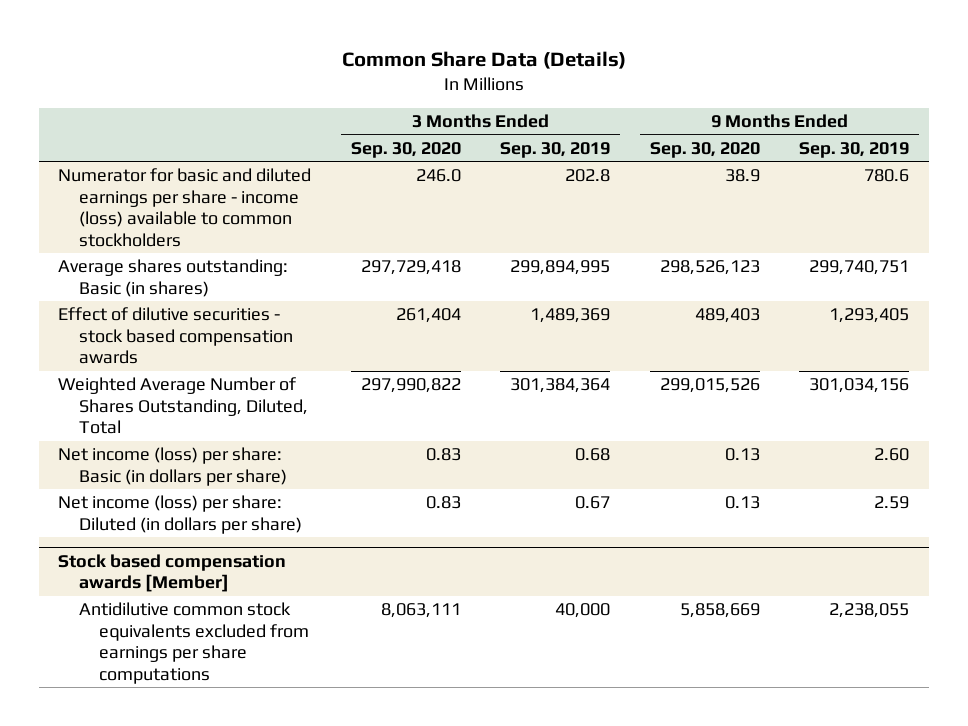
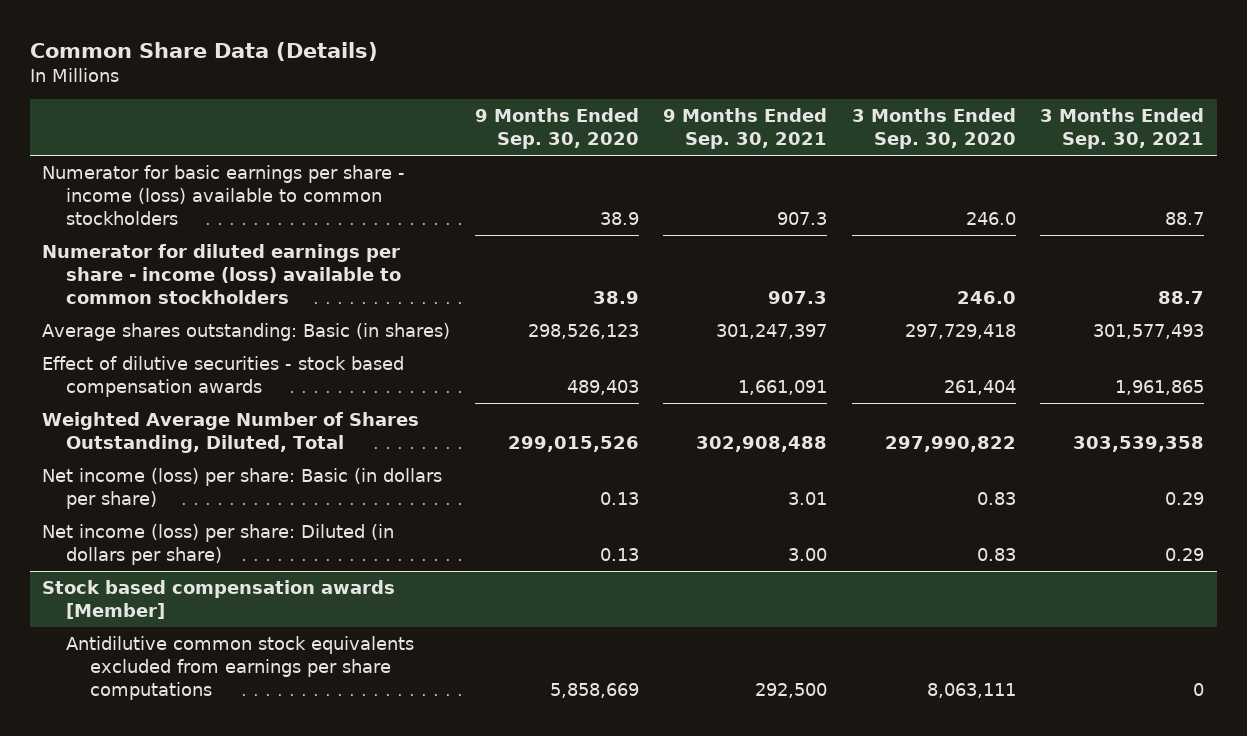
[500,141,611,158] Sep. 30, 2019 -> none
[799,141,910,158] Sep. 30, 2019 -> none
none -> [663,108,828,150] 9 Months Ended Sep. 30, 2021
none -> [1040,108,1205,150] 3 Months Ended Sep. 30, 2021
[58,168,312,247] Numerator for basic and diluted earnings per share - income (loss) available to common stockholders -> [42,165,406,225] Numerator for basic earnings per share - income (loss) available to common stockholders
none -> [42,244,402,304] Numerator for diluted earnings per share - income (loss) available to common stockholders

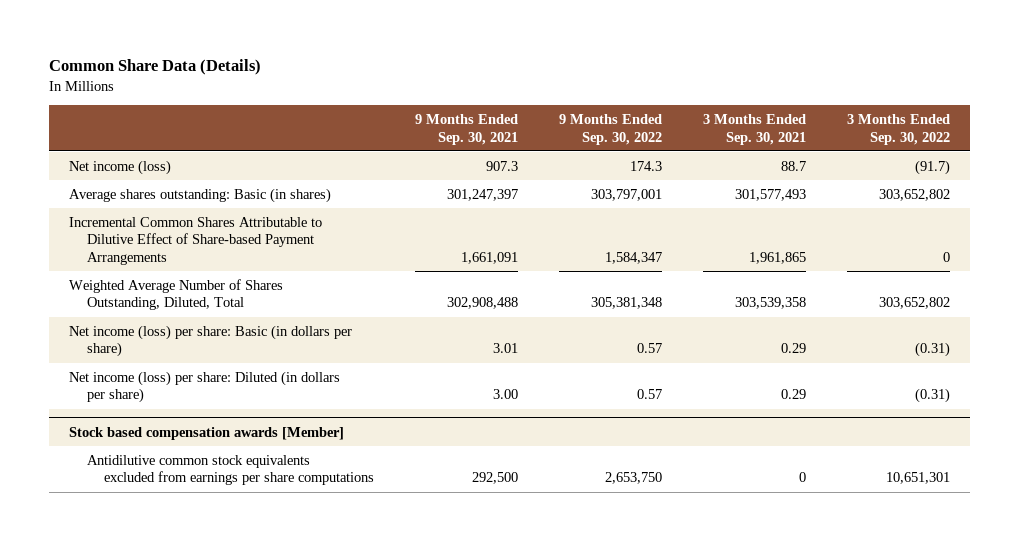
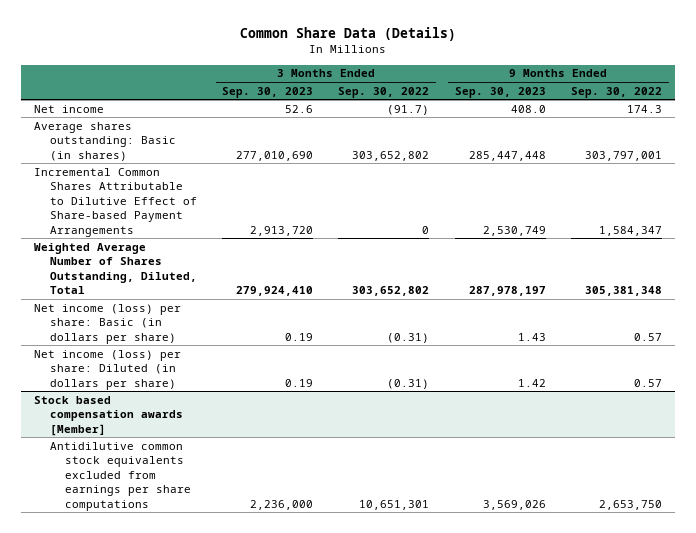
[415,113,519,145] 9 Months Ended Sep. 30, 2021 -> none
[702,113,806,145] 3 Months Ended Sep. 30, 2021 -> none
none -> [221,86,313,98] Sep. 30, 2023
none -> [454,86,546,98] Sep. 30, 2023
[69,159,172,175] Net income (loss) -> [33,104,104,113] Net income

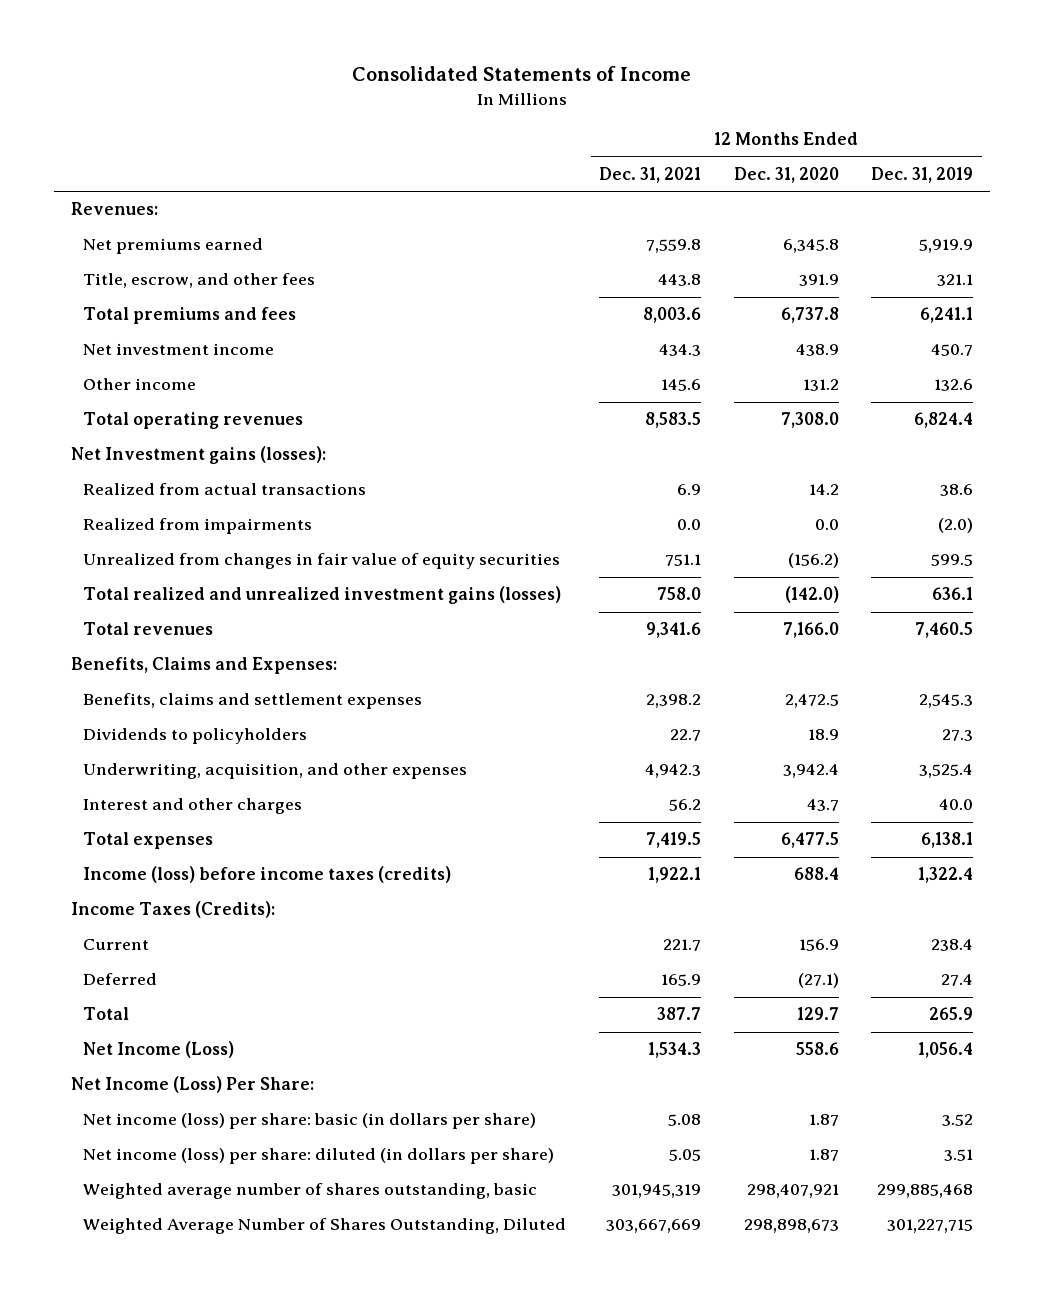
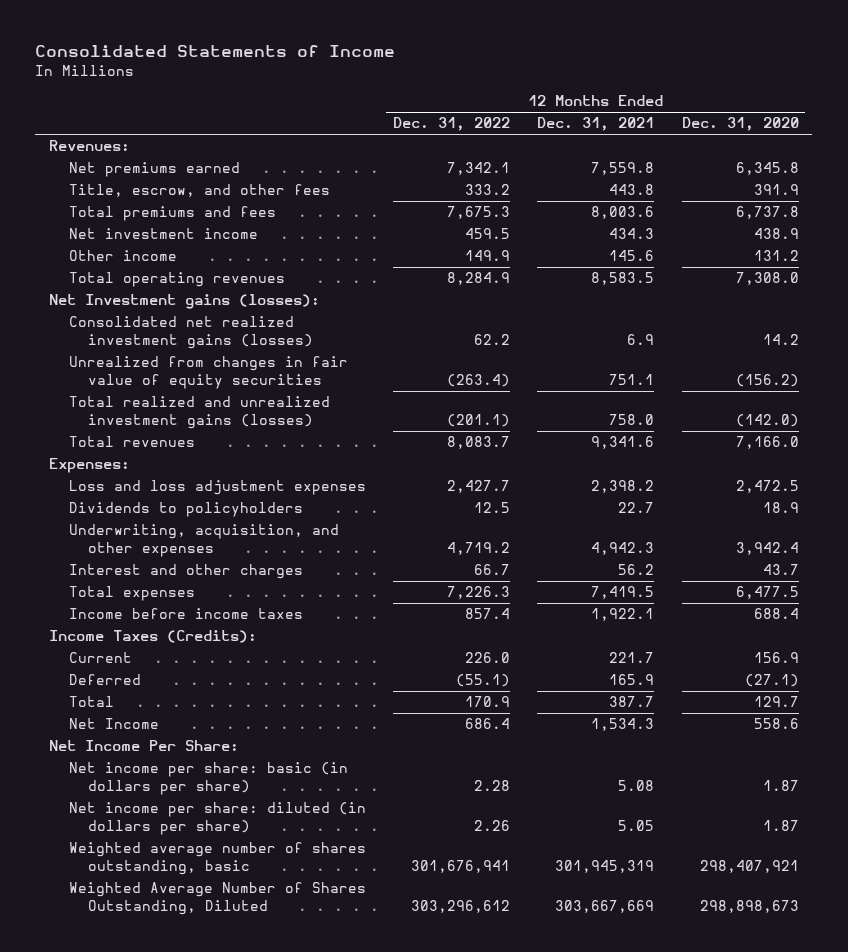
[871,167,974,184] Dec. 31, 2019 -> none
none -> [392,117,510,132] Dec. 31, 2022
[83,518,313,535] Realized from impairments -> none
[83,483,367,496] Realized from actual transactions -> [68,316,314,350] Consolidated net realized investment gains (losses)
[70,657,337,675] Benefits, Claims and Expenses: -> [49,458,131,474] Expenses:
[83,693,423,710] Benefits, claims and settlement expenses -> [68,480,366,496] Loss and loss adjustment expenses
[83,866,452,884] Income (loss) before income taxes (credits) -> [68,608,303,620] Income before income taxes
[83,1041,235,1059] Net Income (Loss) -> [68,718,159,730] Net Income
[70,1076,314,1094] Net Income (Loss) Per Share: -> [49,740,240,752] Net Income Per Share:
[83,1113,537,1130] Net income (loss) per share: basic (in dollars per share) -> [68,762,348,796] Net income per share: basic (in dollars per share)
[83,1148,555,1165] Net income (loss) per share: diluted (in dollars per share) -> [68,802,366,836] Net income per share: diluted (in dollars per share)

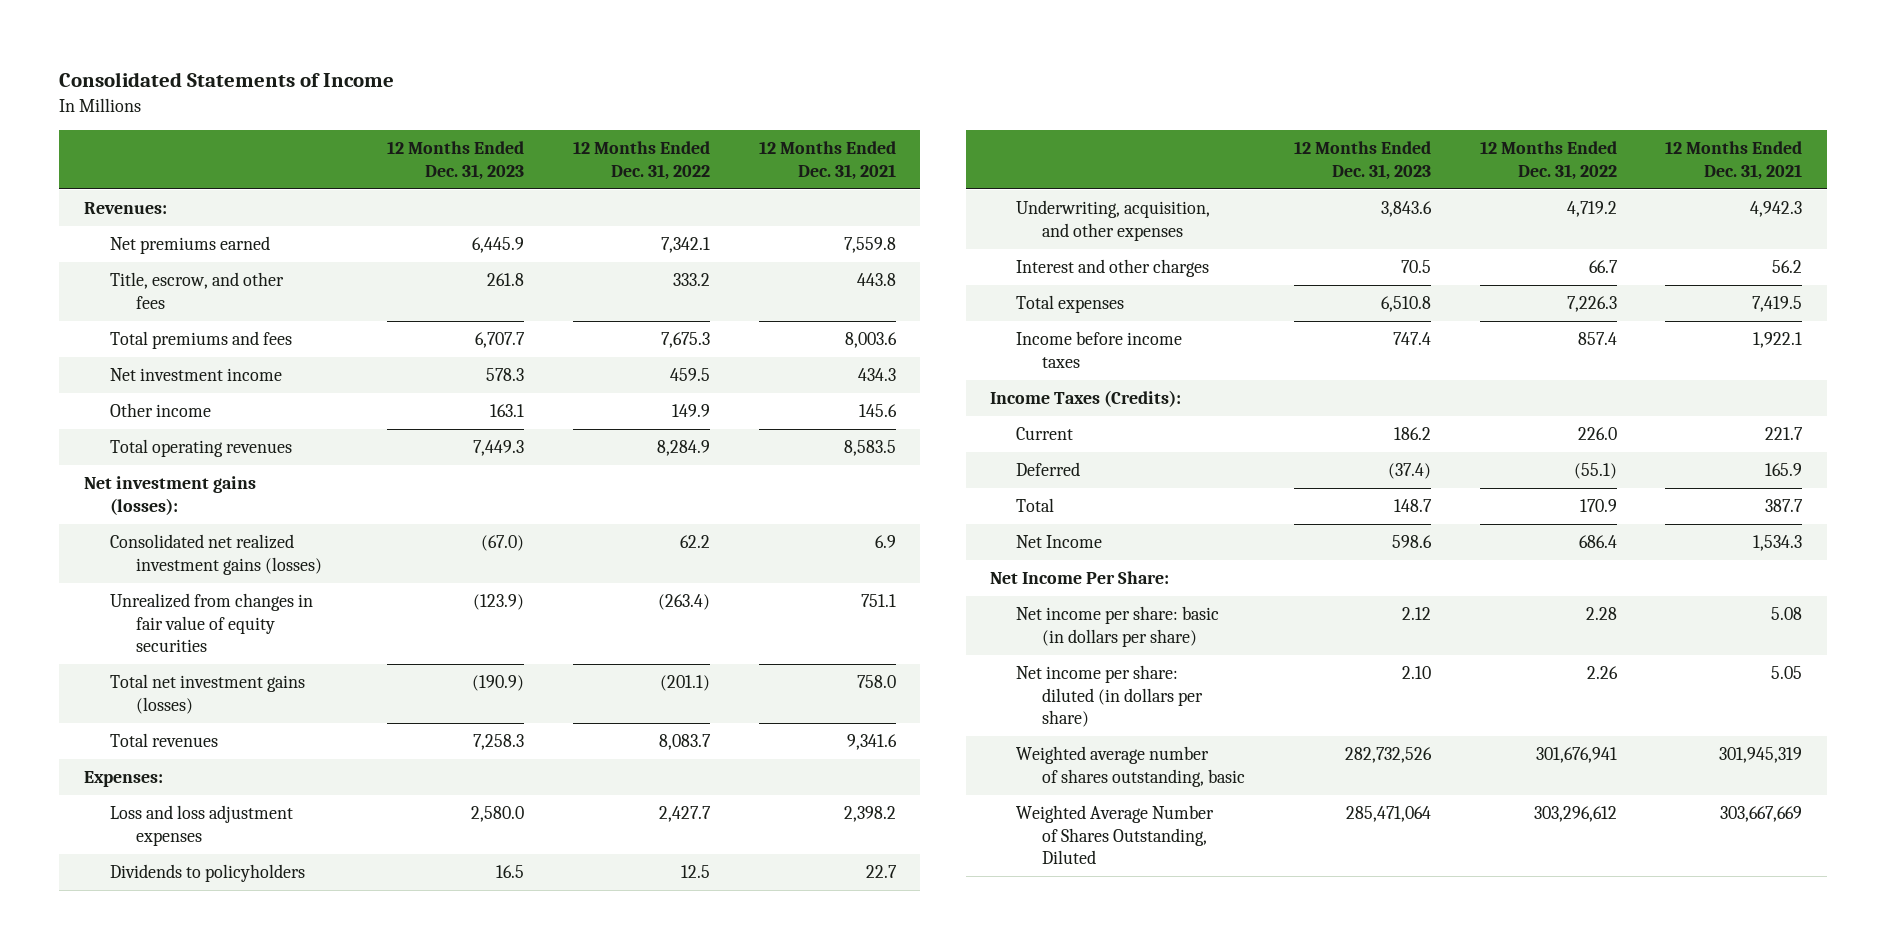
[681,117,799,132] Dec. 31, 2020 -> none
none -> [387,141,525,180] 12 Months Ended Dec. 31, 2023
[49,294,321,310] Net Investment gains (losses): -> [83,476,256,515] Net investment gains (losses):
[68,396,330,430] Total realized and unrealized investment gains (losses) -> [109,674,305,714] Total net investment gains (losses)

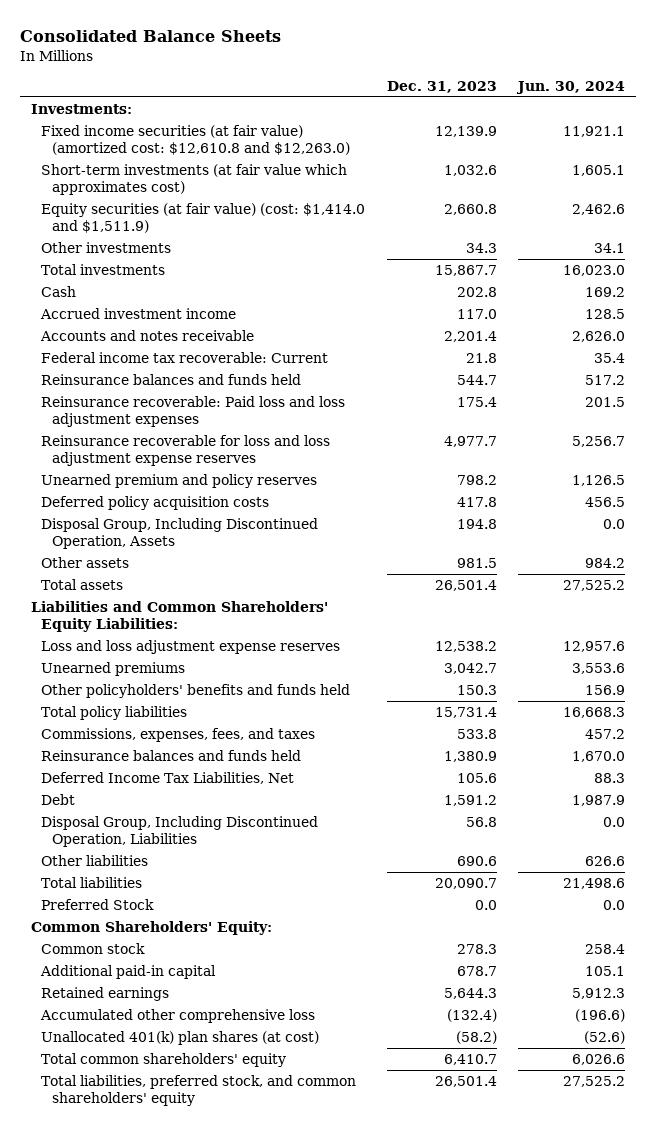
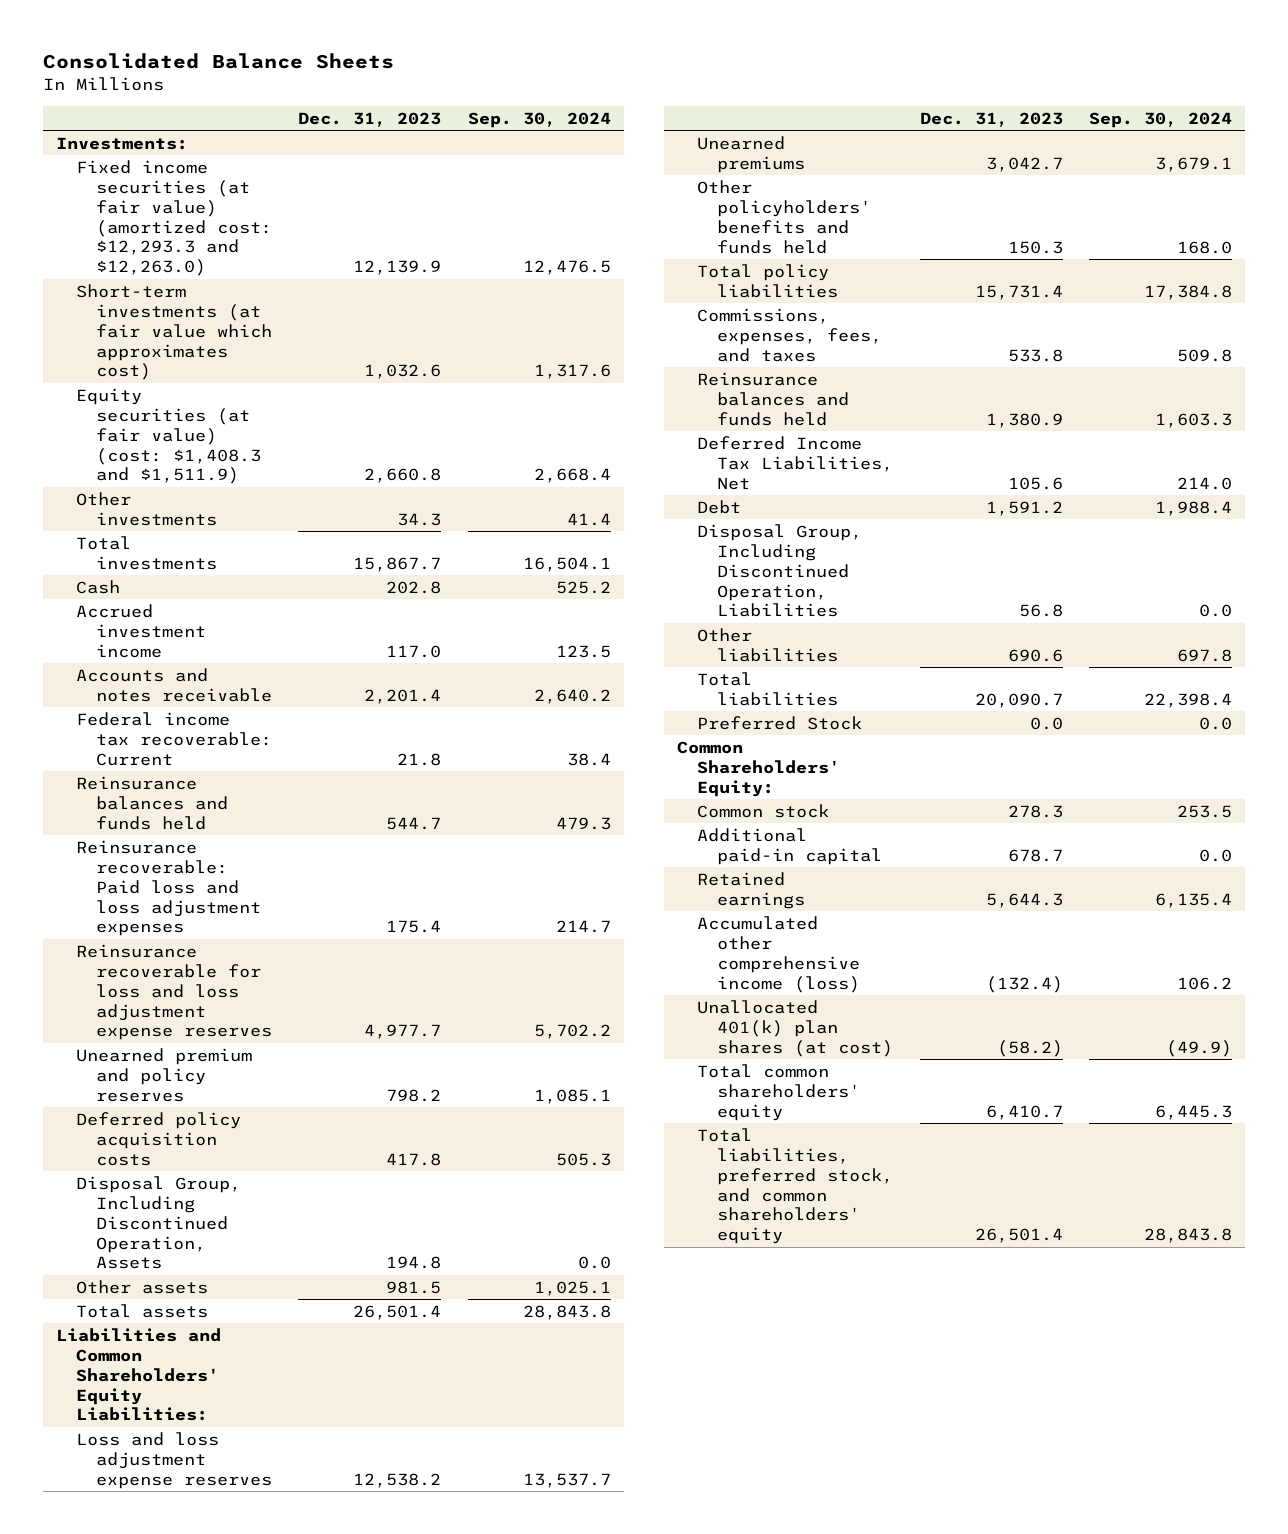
[515,81,625,95] Jun. 30, 2024 -> none
none -> [467,111,611,128] Sep. 30, 2024
[41,125,350,156] Fixed income securities (at fair value) (amortized cost: $12,610.8 and $12,263.0) -> [76,159,273,277] Fixed income securities (at fair value) (amortized cost: $12,293.3 and $12,263.0)
[41,203,366,234] Equity securities (at fair value) (cost: $1,414.0 and $1,511.9) -> [76,387,262,485] Equity securities (at fair value) (cost: $1,408.3 and $1,511.9)
[40,1009,316,1024] Accumulated other comprehensive loss -> [697,915,861,993] Accumulated other comprehensive income (loss)

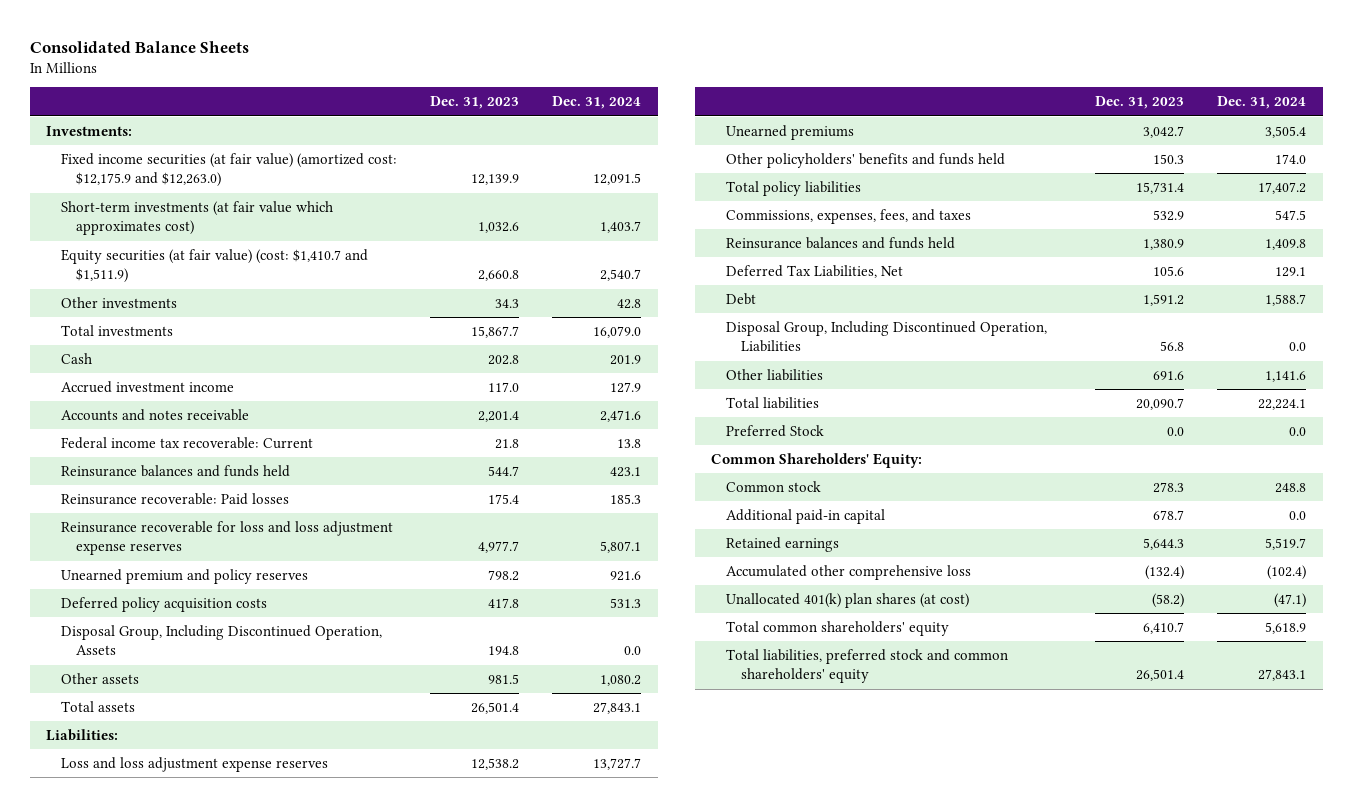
[467,111,611,128] Sep. 30, 2024 -> none
none -> [552,96,642,110] Dec. 31, 2024
[76,159,273,277] Fixed income securities (at fair value) (amortized cost: $12,293.3 and $12,263.0) -> [61,152,398,188] Fixed income securities (at fair value) (amortized cost: $12,175.9 and $12,263.0)
[76,387,262,485] Equity securities (at fair value) (cost: $1,408.3 and $1,511.9) -> [61,248,369,284] Equity securities (at fair value) (cost: $1,410.7 and $1,511.9)
[76,839,262,937] Reinsurance recoverable: Paid loss and loss adjustment expenses -> [61,492,290,505] Reinsurance recoverable: Paid losses
[56,1327,222,1422] Liabilities and Common Shareholders' Equity Liabilities: -> [46,728,119,741] Liabilities:
[1007,348,1063,362] 533.8 -> [1153,209,1185,221] 532.9
[697,435,894,490] Deferred Income Tax Liabilities, Net -> [726,264,904,278] Deferred Tax Liabilities, Net
[1007,648,1063,662] 690.6 -> [1153,370,1185,380] 691.6
[697,915,861,993] Accumulated other comprehensive income (loss) -> [726,564,972,580] Accumulated other comprehensive loss
[697,1127,894,1245] Total liabilities, preferred stock, and common shareholders' equity -> [726,648,1009,684] Total liabilities, preferred stock and common shareholders' equity

